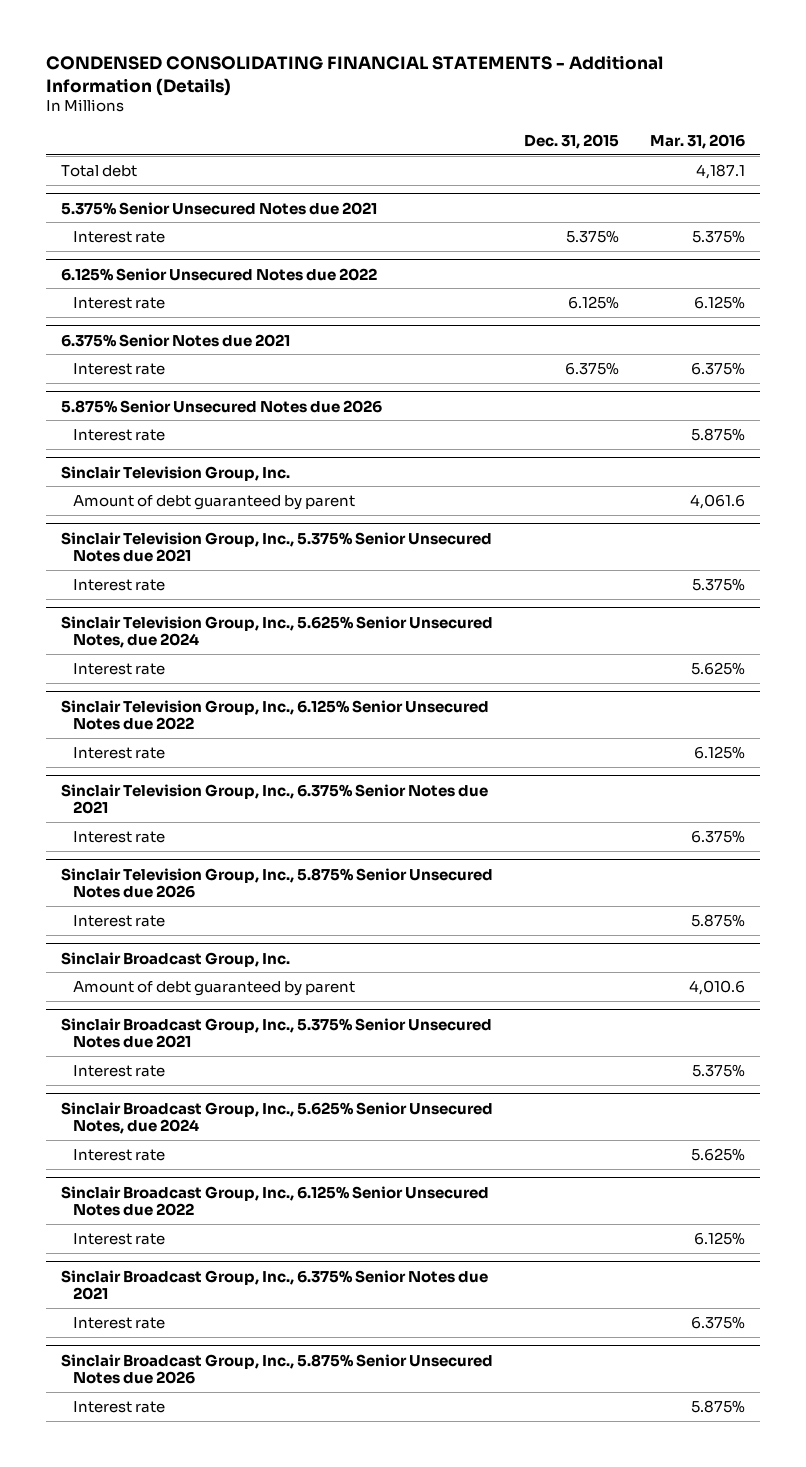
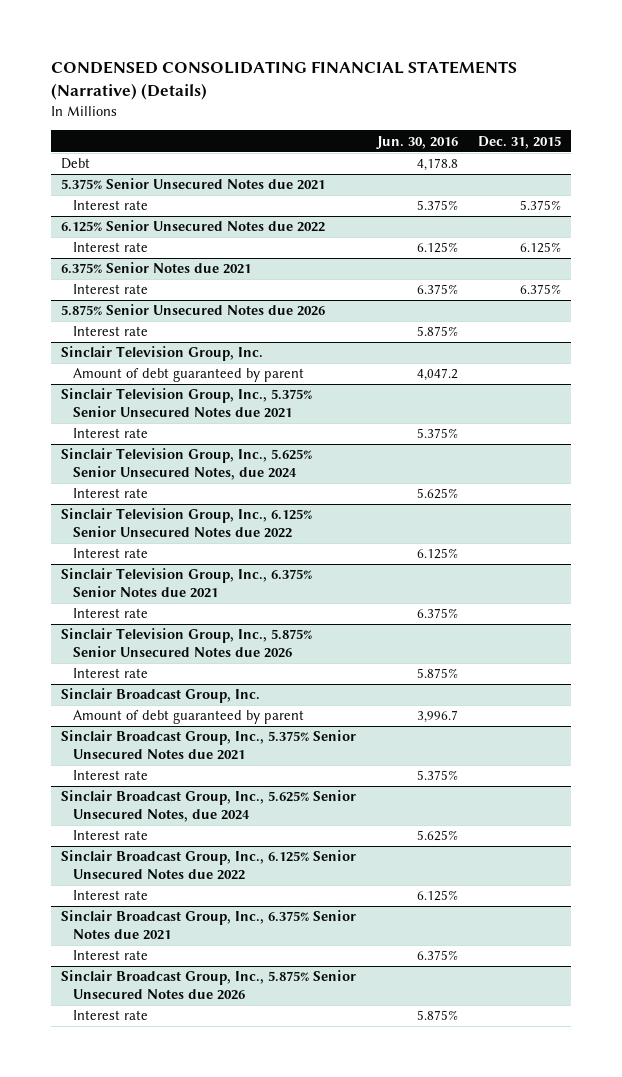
[45,54,663,96] CONDENSED CONSOLIDATING FINANCIAL STATEMENTS - Additional Information (Details) -> [50,61,517,100] CONDENSED CONSOLIDATING FINANCIAL STATEMENTS (Narrative) (Details)
[649,133,745,149] Mar. 31, 2016 -> none
none -> [375,135,458,149] Jun. 30, 2016
[61,164,138,177] Total debt -> [60,158,90,170] Debt

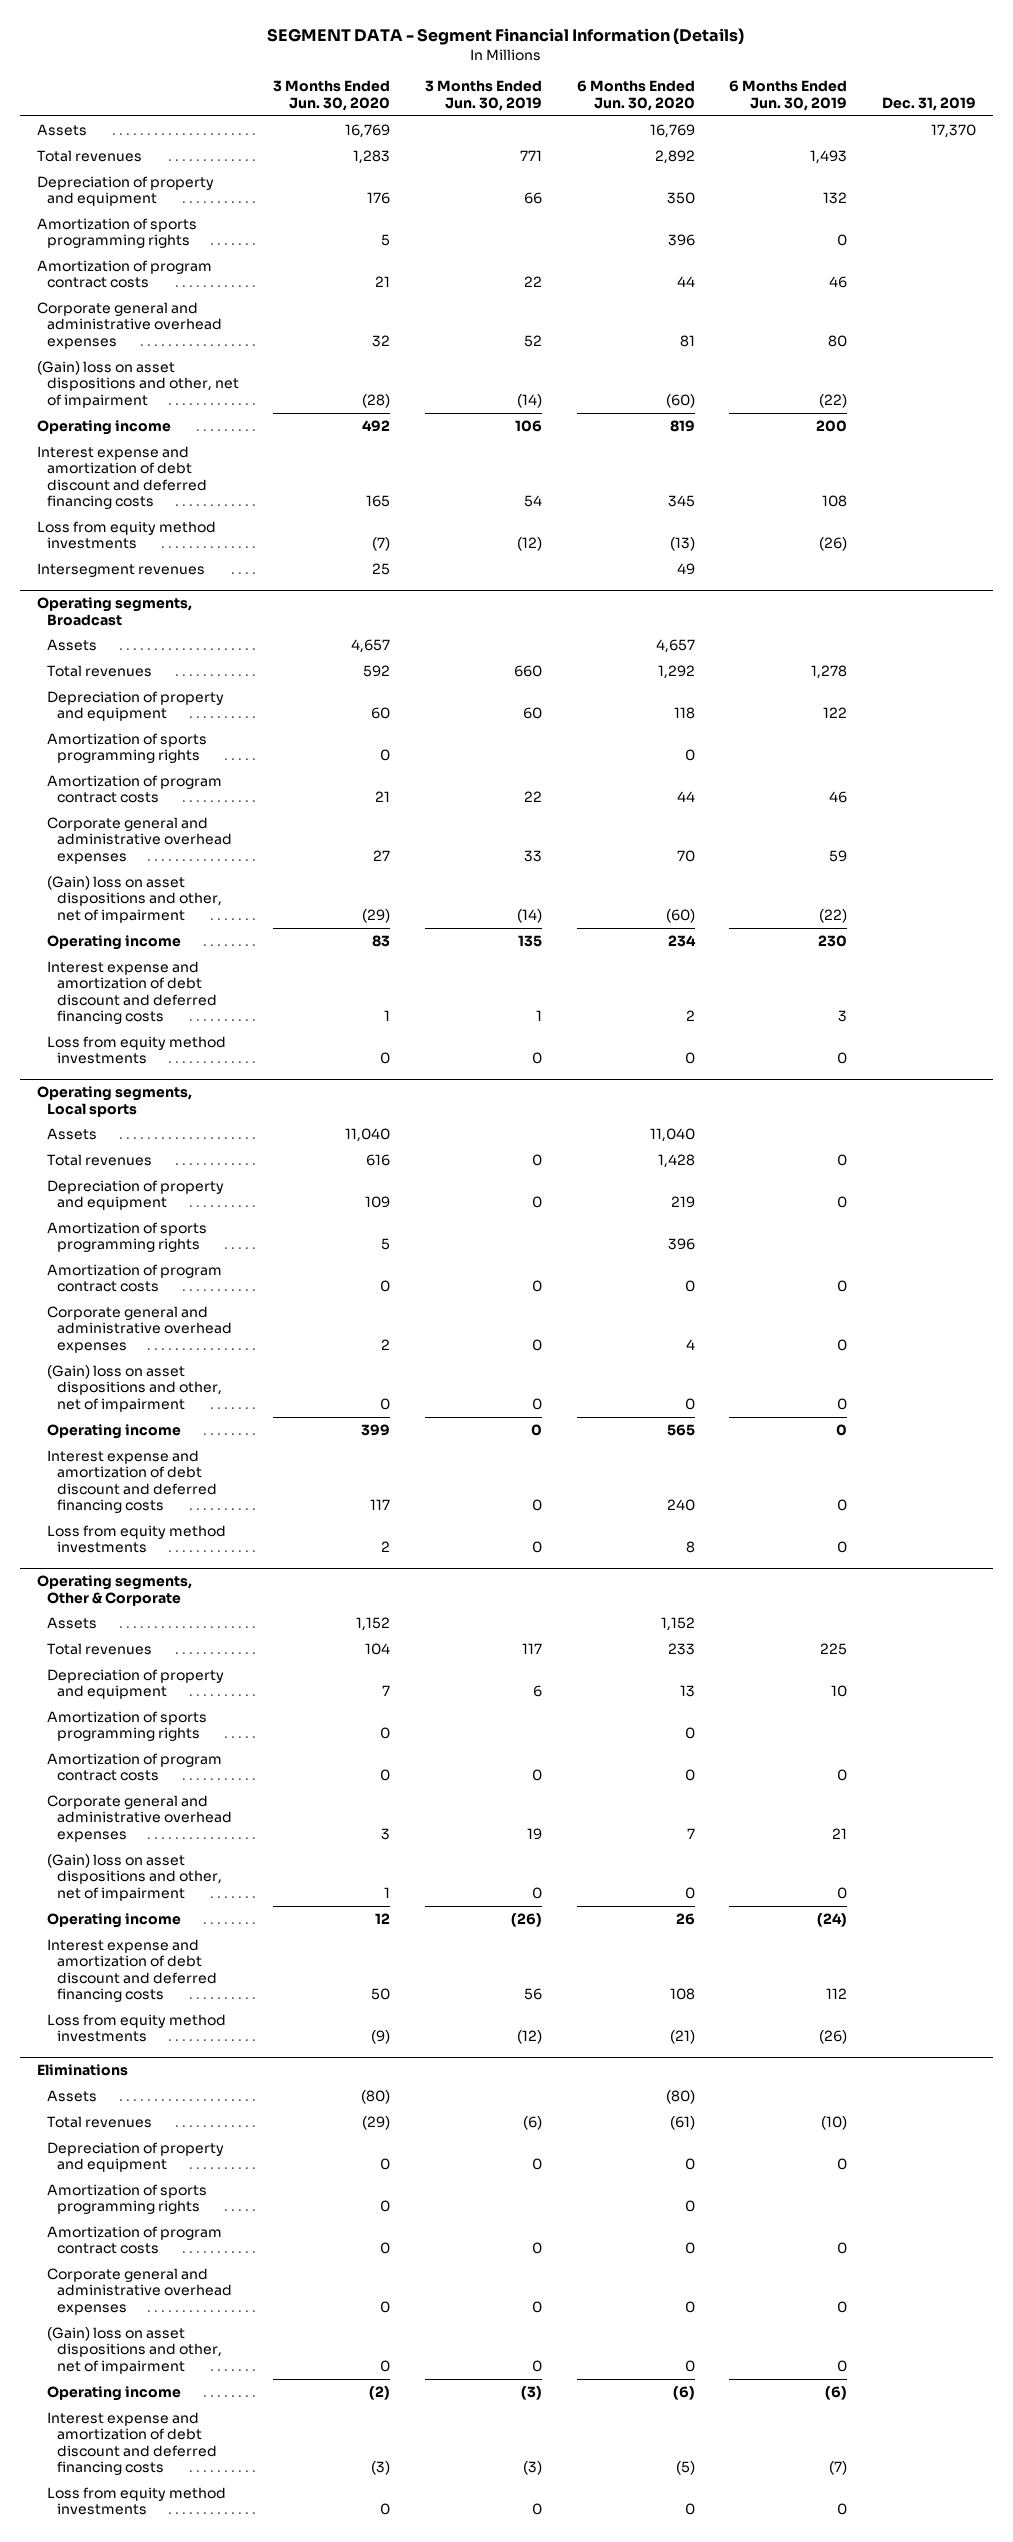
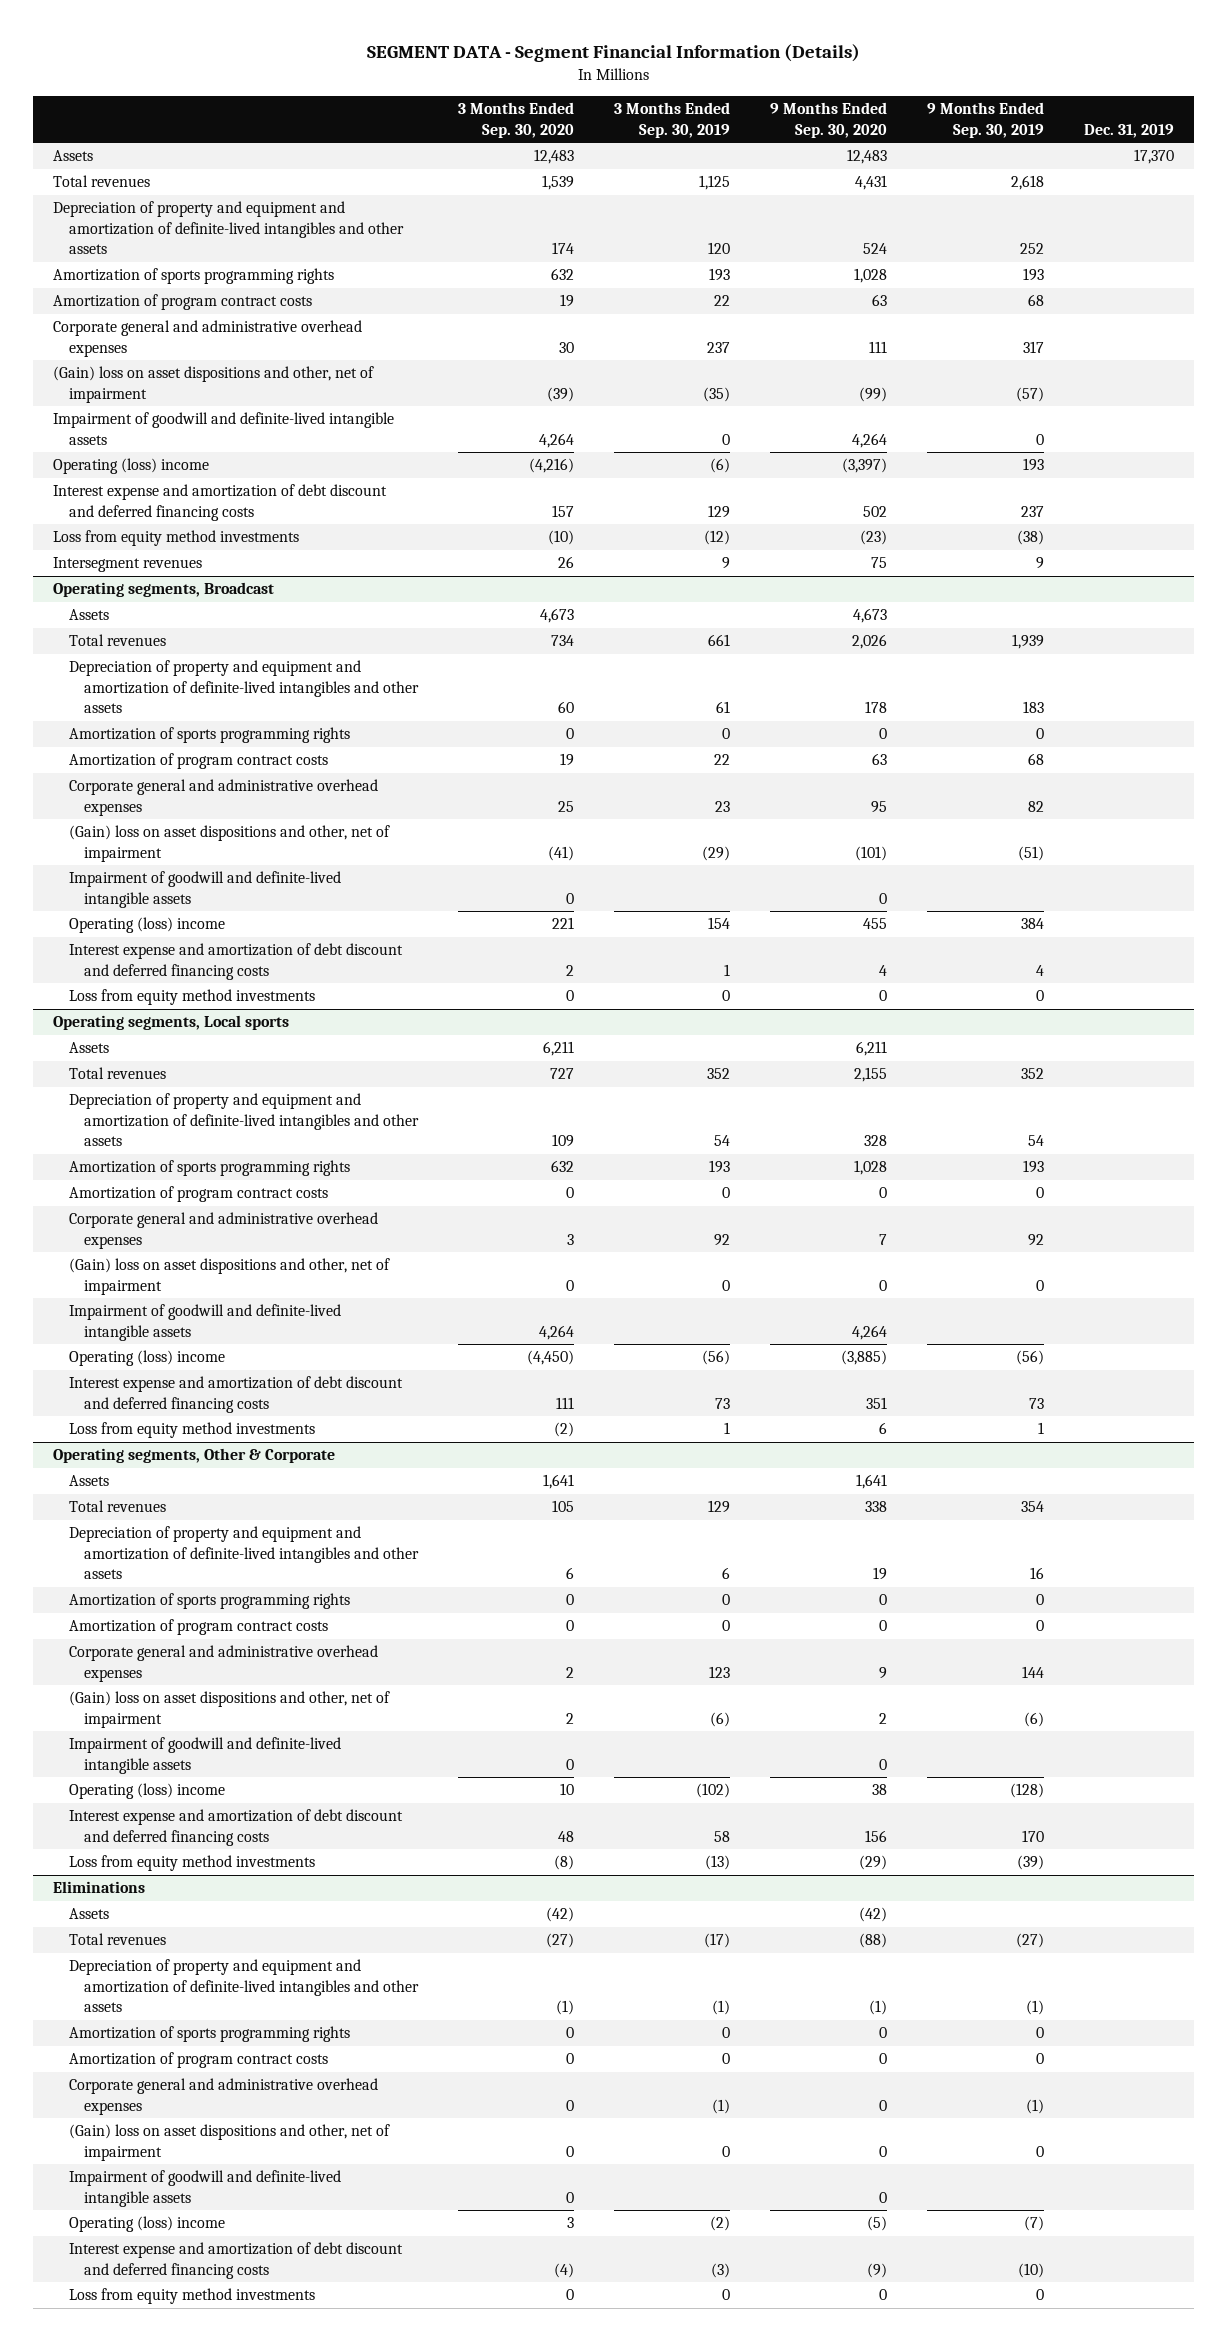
[273,80,391,111] 3 Months Ended Jun. 30, 2020 -> none
[425,80,543,111] 3 Months Ended Jun. 30, 2019 -> none
[576,80,695,111] 6 Months Ended Jun. 30, 2020 -> none
[729,80,848,111] 6 Months Ended Jun. 30, 2019 -> none
none -> [457,102,574,139] 3 Months Ended Sep. 30, 2020
none -> [613,102,730,139] 3 Months Ended Sep. 30, 2019
none -> [769,102,887,139] 9 Months Ended Sep. 30, 2020
none -> [926,102,1044,139] 9 Months Ended Sep. 30, 2019
[36,175,214,207] Depreciation of property and equipment -> [53,201,404,255] Depreciation of property and equipment and amortization of definite-lived intangibles and other assets
none -> [53,412,395,445] Impairment of goodwill and definite-lived intangible assets
[36,419,171,435] Operating income -> [53,458,210,475] Operating (loss) income
[46,690,224,722] Depreciation of property and equipment -> [68,660,419,714] Depreciation of property and equipment and amortization of definite-lived intangibles and other assets
none -> [68,871,341,908] Impairment of goodwill and definite-lived intangible assets
[46,934,181,950] Operating income -> [68,917,225,934] Operating (loss) income
[46,1179,224,1211] Depreciation of property and equipment -> [68,1093,419,1147] Depreciation of property and equipment and amortization of definite-lived intangibles and other assets
none -> [68,1304,341,1341] Impairment of goodwill and definite-lived intangible assets
[46,1423,181,1439] Operating income -> [68,1350,225,1367] Operating (loss) income
[46,1668,224,1700] Depreciation of property and equipment -> [68,1526,419,1580] Depreciation of property and equipment and amortization of definite-lived intangibles and other assets
none -> [68,1737,341,1774] Impairment of goodwill and definite-lived intangible assets
[46,1912,181,1928] Operating income -> [68,1783,225,1800] Operating (loss) income
[46,2141,224,2173] Depreciation of property and equipment -> [68,1959,419,2013] Depreciation of property and equipment and amortization of definite-lived intangibles and other assets
none -> [68,2170,341,2207] Impairment of goodwill and definite-lived intangible assets
[46,2385,181,2401] Operating income -> [68,2216,225,2233] Operating (loss) income

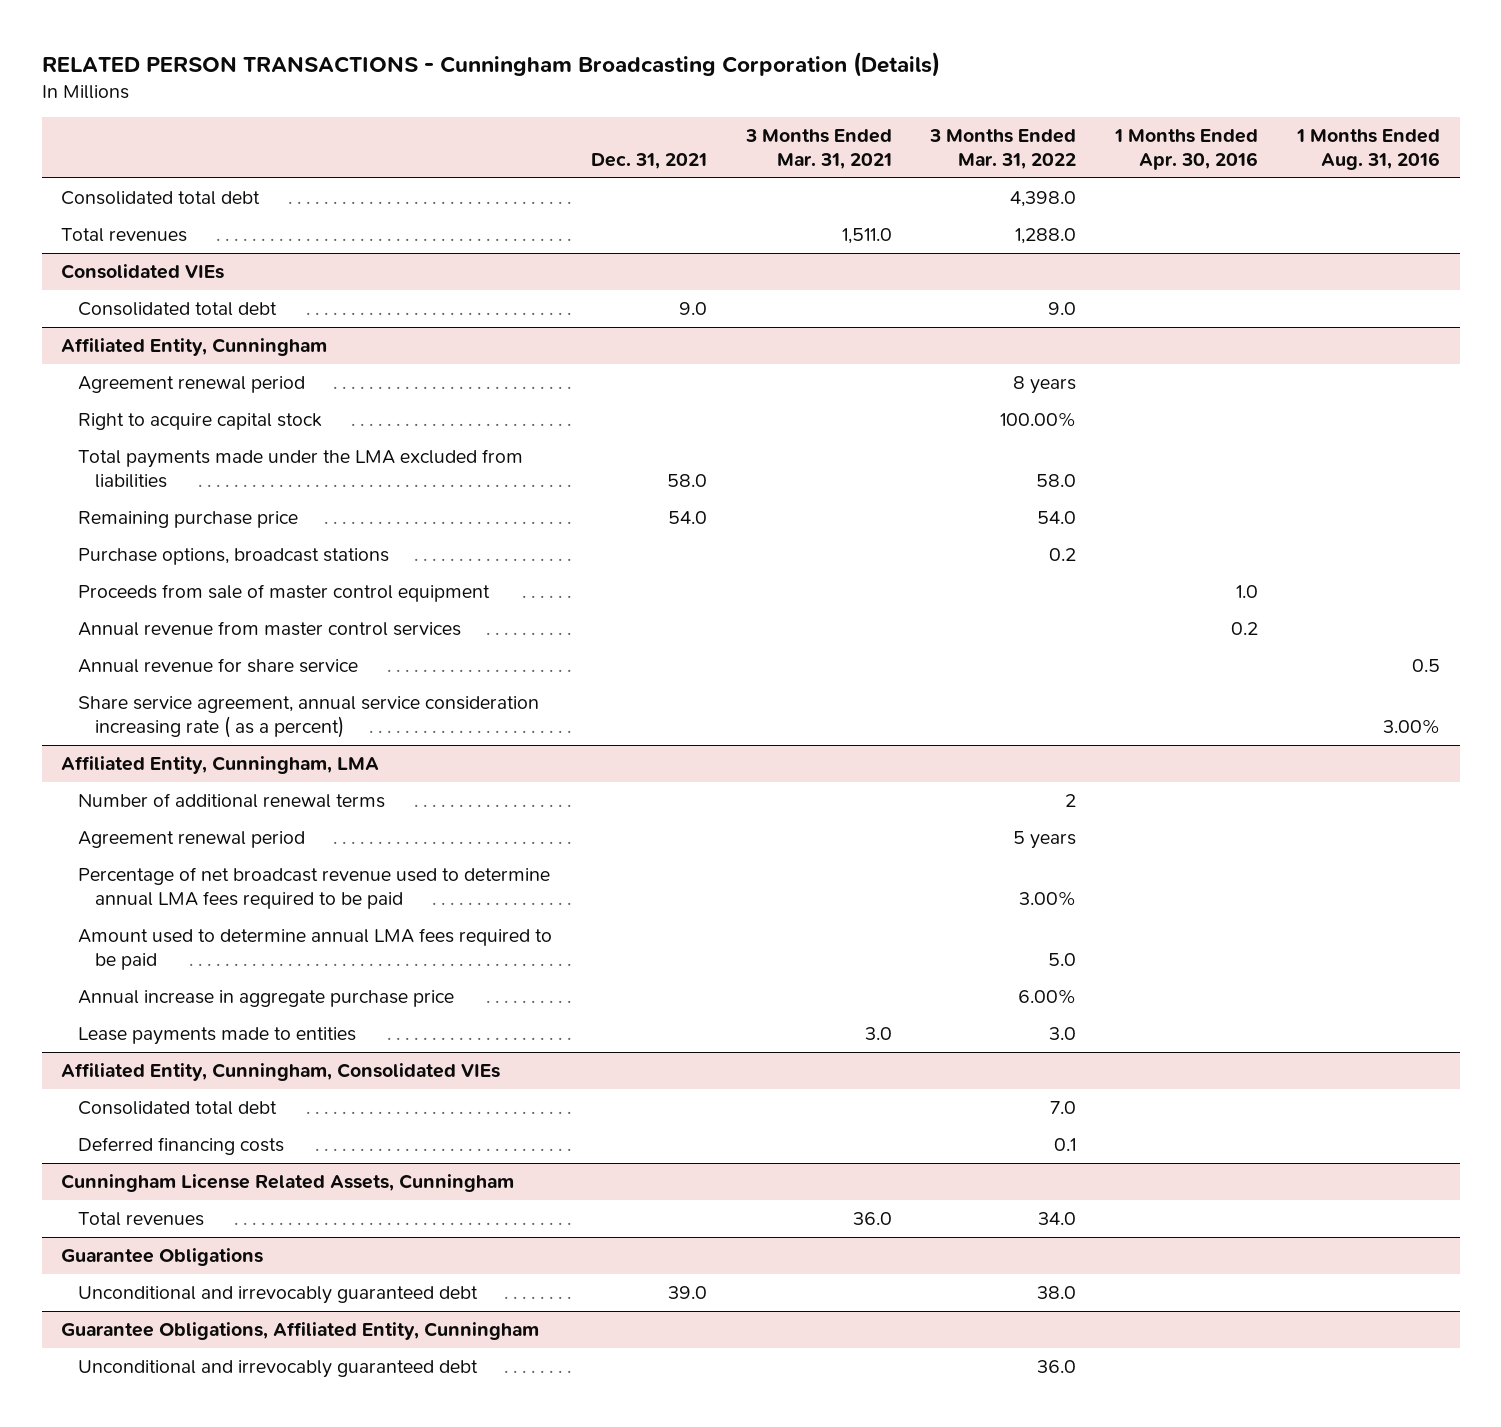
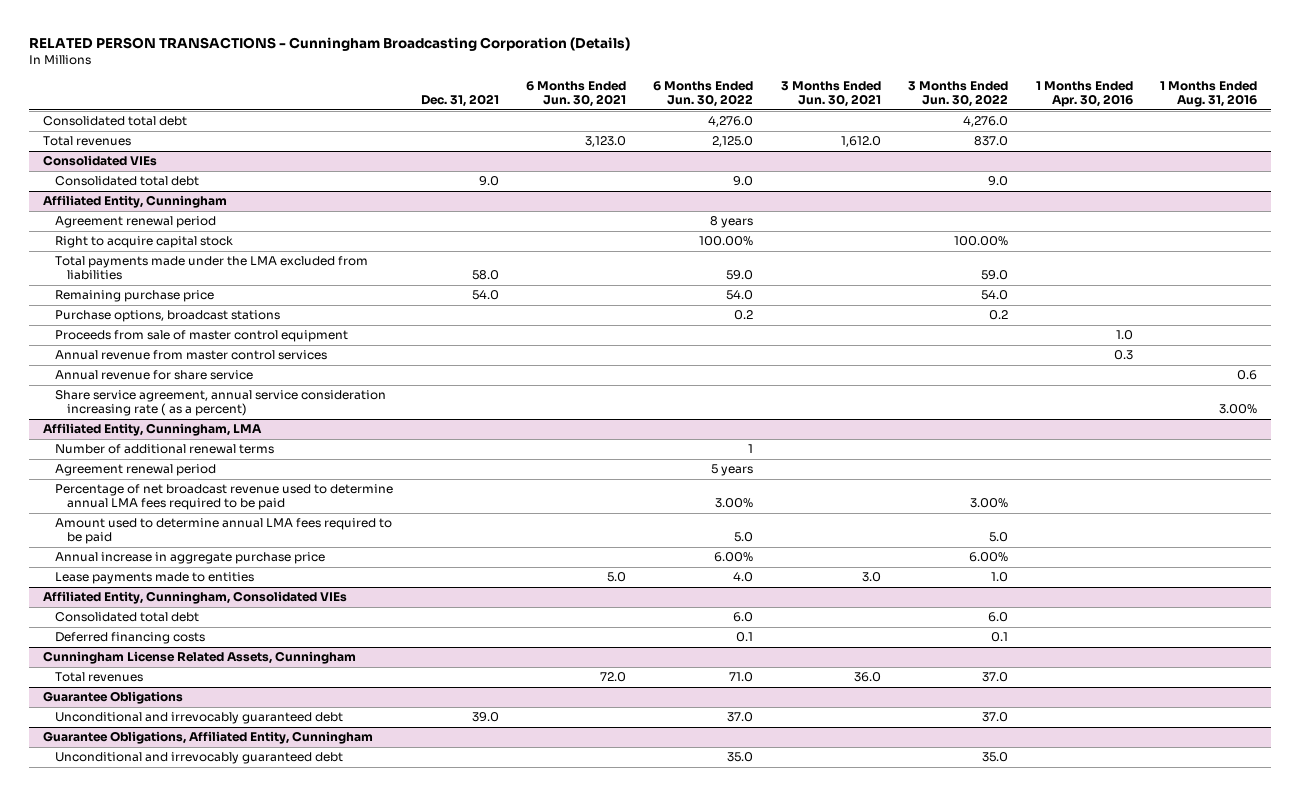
[744,129,892,170] 3 Months Ended Mar. 31, 2021 -> none
[929,129,1077,170] 3 Months Ended Mar. 31, 2022 -> none
none -> [525,81,626,108] 6 Months Ended Jun. 30, 2021
none -> [653,81,754,108] 6 Months Ended Jun. 30, 2022
none -> [780,81,881,108] 3 Months Ended Jun. 30, 2021
none -> [908,81,1009,108] 3 Months Ended Jun. 30, 2022
[1231,621,1259,635] 0.2 -> [1113,350,1133,361] 0.3
[1412,658,1441,672] 0.5 -> [1237,370,1258,381] 0.6

